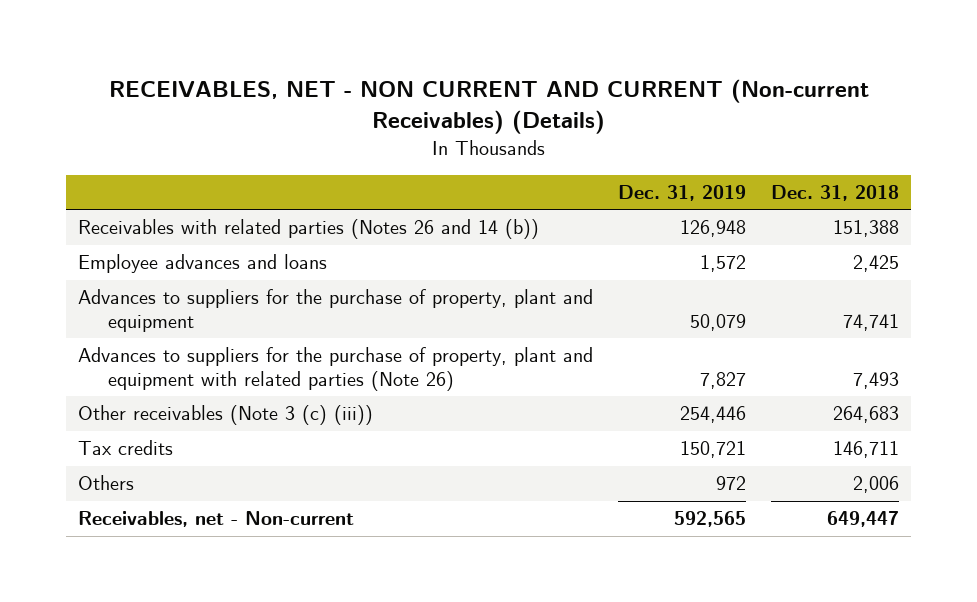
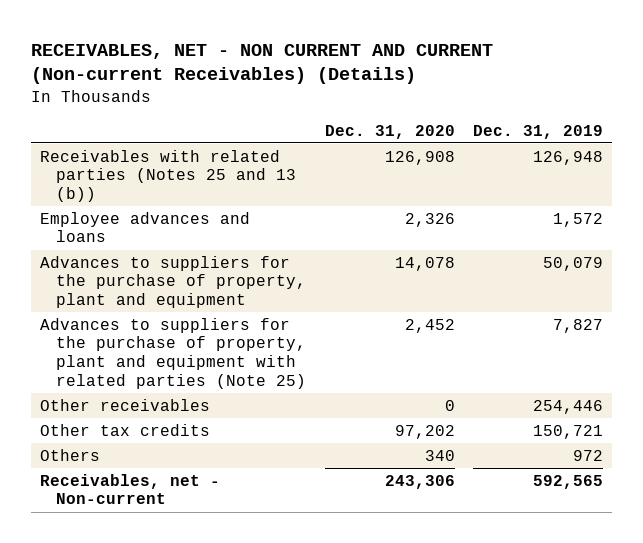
[770,185,899,202] Dec. 31, 2018 -> none
none -> [324,124,455,139] Dec. 31, 2020
[78,219,540,240] Receivables with related parties (Notes 26 and 14 (b)) -> [39,149,297,203] Receivables with related parties (Notes 25 and 13 (b))
[78,347,594,392] Advances to suppliers for the purchase of property, plant and equipment with related parties (Note 26) -> [39,317,307,390] Advances to suppliers for the purchase of property, plant and equipment with related parties (Note 25)
[78,405,374,426] Other receivables (Note 3 (c) (iii)) -> [39,398,210,411] Other receivables
[78,440,174,456] Tax credits -> [39,423,210,436] Other tax credits

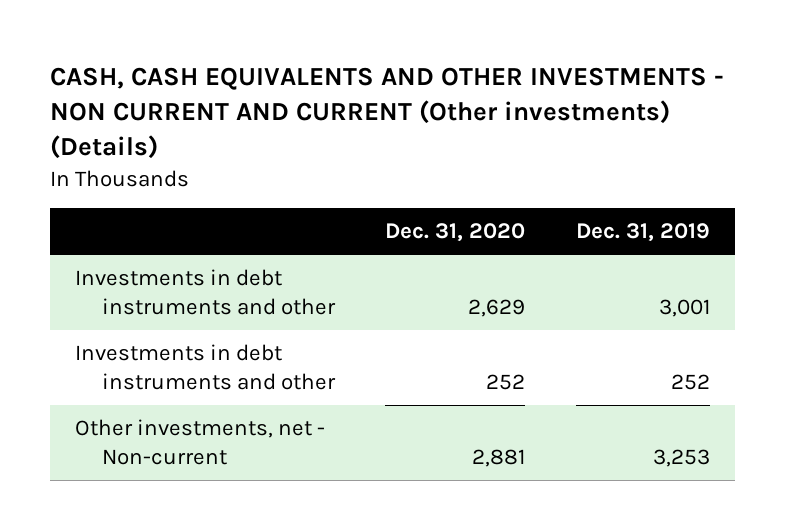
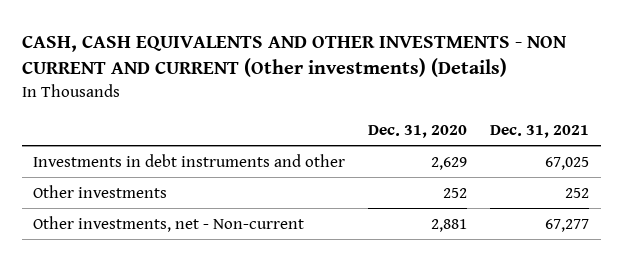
[575,223,710,243] Dec. 31, 2019 -> none
none -> [490,124,590,138] Dec. 31, 2021
[75,344,336,390] Investments in debt instruments and other -> [33,184,168,198] Other investments

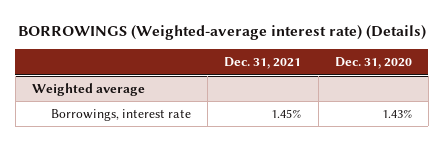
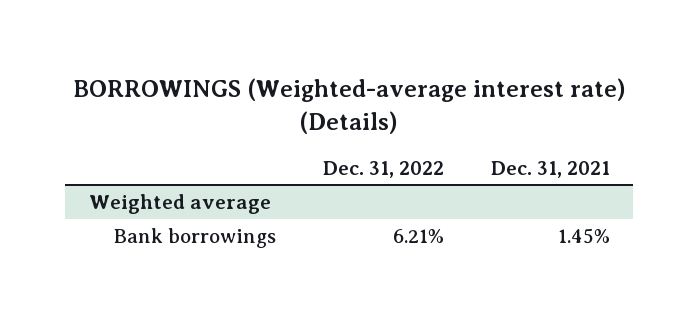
[334,57,412,70] Dec. 31, 2020 -> none
none -> [322,160,444,178] Dec. 31, 2022
[50,108,191,121] Borrowings, interest rate -> [113,228,276,249] Bank borrowings

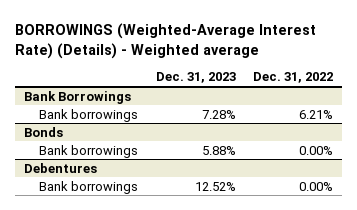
[73,78,627,134] BORROWINGS (Weighted-average interest rate) (Details) -> [15,23,317,59] BORROWINGS (Weighted-Average Interest Rate) (Details) - Weighted average
[490,160,610,178] Dec. 31, 2021 -> none
none -> [155,72,236,84] Dec. 31, 2023
[88,194,271,215] Weighted average -> [23,90,131,104] Bank Borrowings
none -> [23,126,63,137] Bonds
none -> [38,144,138,158] Bank borrowings
none -> [23,162,97,173] Debentures
none -> [38,180,138,194] Bank borrowings

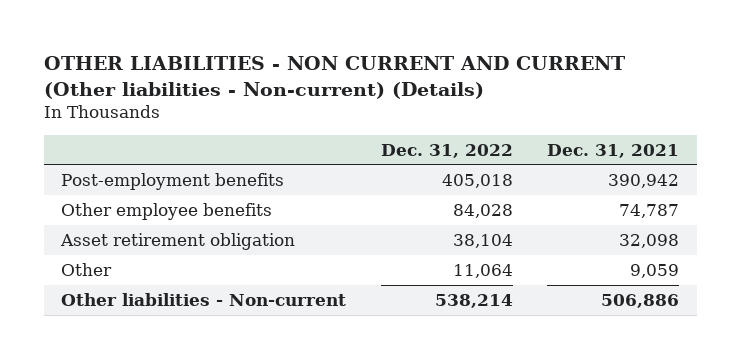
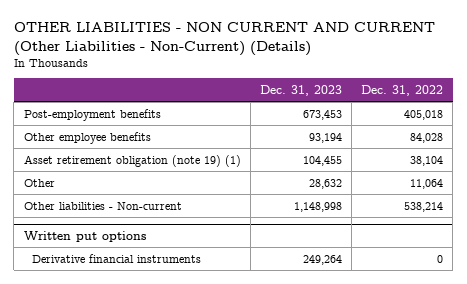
[43,55,625,99] OTHER LIABILITIES - NON CURRENT AND CURRENT (Other liabilities - Non-current) (Details) -> [13,22,435,56] OTHER LIABILITIES - NON CURRENT AND CURRENT (Other Liabilities - Non-Current) (Details)
[547,143,680,158] Dec. 31, 2021 -> none
none -> [259,84,342,96] Dec. 31, 2023
[60,232,296,250] Asset retirement obligation -> [23,154,241,167] Asset retirement obligation (note 19) (1)
none -> [23,230,146,242] Written put options
none -> [32,253,202,263] Derivative financial instruments

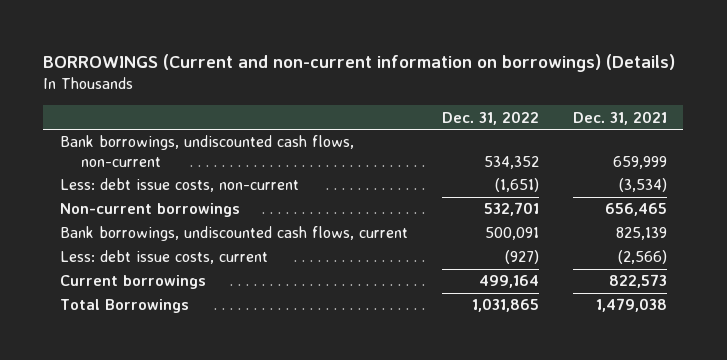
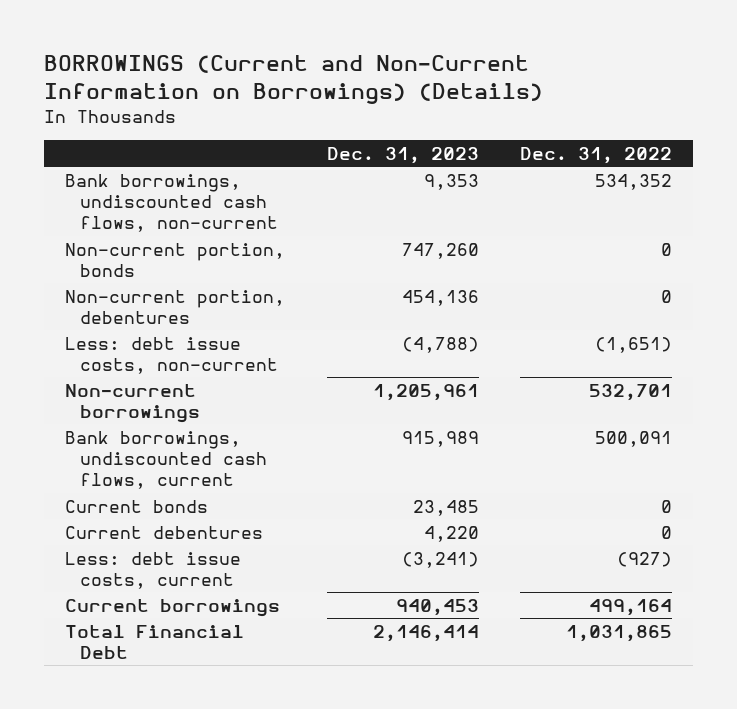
[43,53,676,72] BORROWINGS (Current and non-current information on borrowings) (Details) -> [43,55,543,104] BORROWINGS (Current and Non-Current Information on Borrowings) (Details)
[572,110,667,125] Dec. 31, 2021 -> none
none -> [326,146,479,164] Dec. 31, 2023
none -> [64,242,285,277] Non-current portion, bonds
none -> [64,289,285,324] Non-current portion, debentures
none -> [64,499,208,513] Current bonds
none -> [64,525,263,539] Current debentures
[60,299,190,314] Total Borrowings -> [64,624,244,659] Total Financial Debt

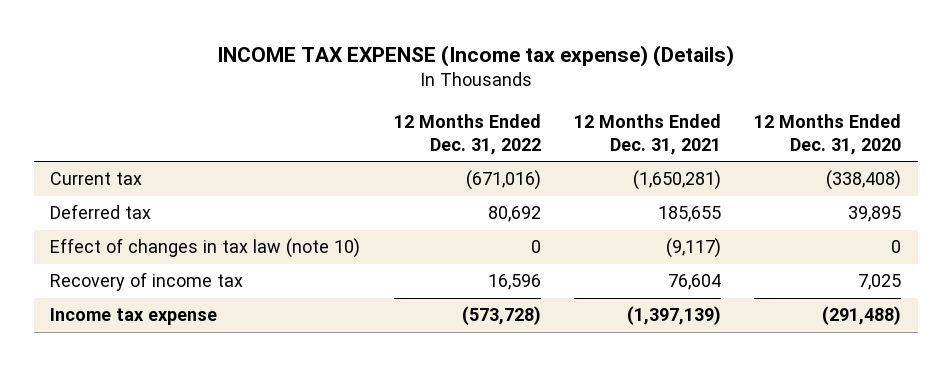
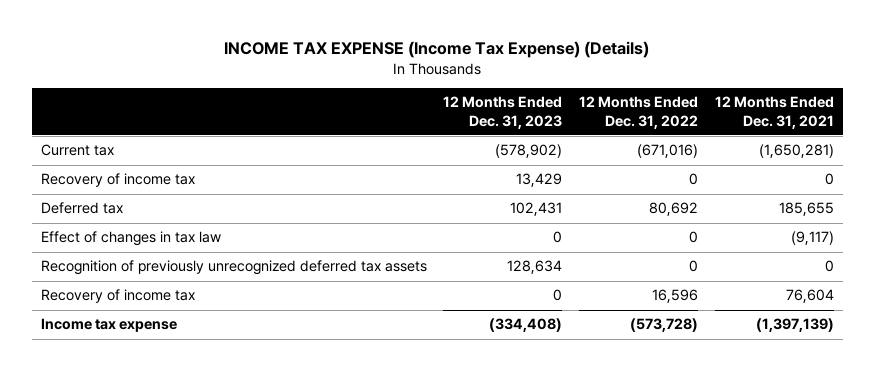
[216,44,734,67] INCOME TAX EXPENSE (Income tax expense) (Details) -> [224,41,650,59] INCOME TAX EXPENSE (Income Tax Expense) (Details)
[754,113,902,155] 12 Months Ended Dec. 31, 2020 -> none
none -> [443,96,563,129] 12 Months Ended Dec. 31, 2023
none -> [40,173,195,188] Recovery of income tax
[50,238,361,259] Effect of changes in tax law (note 10) -> [40,231,221,247] Effect of changes in tax law
none -> [40,260,427,276] Recognition of previously unrecognized deferred tax assets

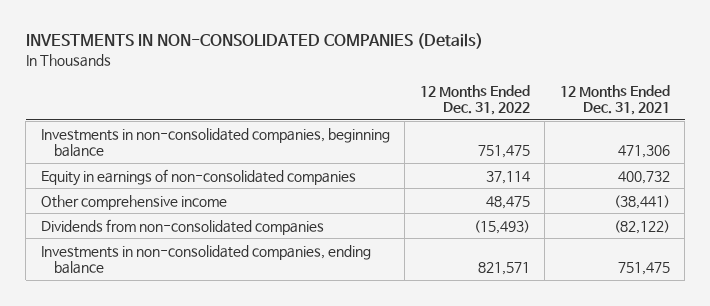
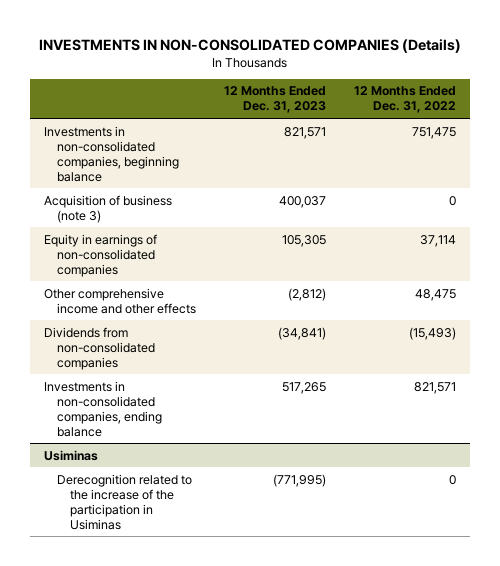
[559,84,670,115] 12 Months Ended Dec. 31, 2021 -> none
none -> [224,86,327,114] 12 Months Ended Dec. 31, 2023
none -> [44,194,173,223] Acquisition of business (note 3)
[40,194,227,210] Other comprehensive income -> [44,287,197,314] Other comprehensive income and other effects
none -> [44,449,99,461] Usiminas
none -> [57,473,193,530] Derecognition related to the increase of the participation in Usiminas

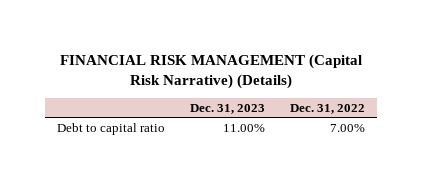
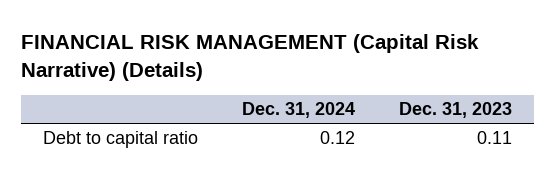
[289,104,365,115] Dec. 31, 2022 -> none
none -> [242,102,356,119] Dec. 31, 2024
[222,123,265,132] 11.00% -> [477,131,513,145] 0.11

